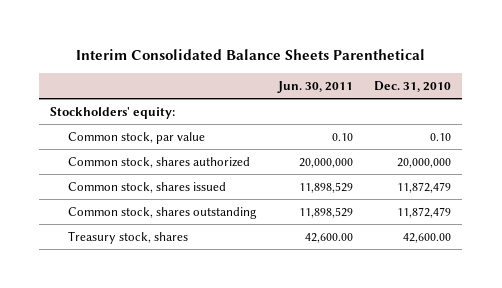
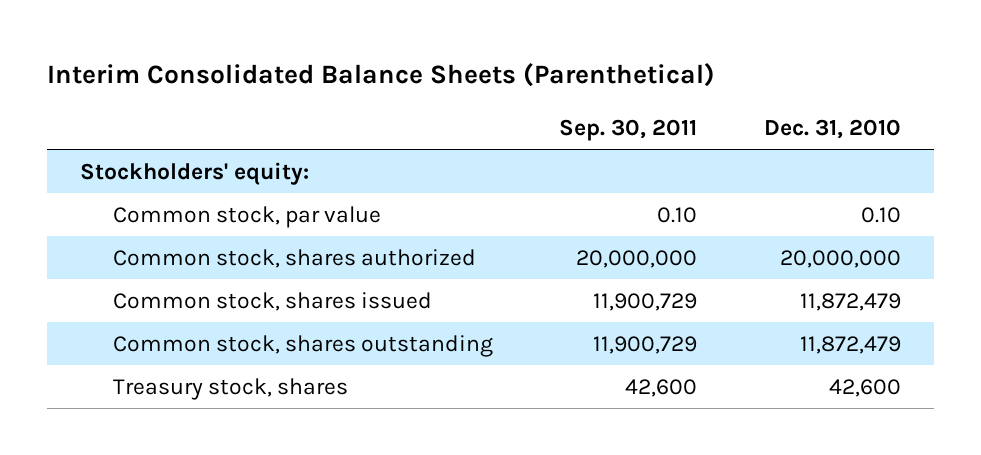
[75,48,425,60] Interim Consolidated Balance Sheets Parenthetical -> [47,62,716,87] Interim Consolidated Balance Sheets (Parenthetical)
[276,81,353,94] Jun. 30, 2011 -> none
none -> [559,118,698,141] Sep. 30, 2011
[403,232,452,243] 42,600.00 -> [828,378,901,397] 42,600

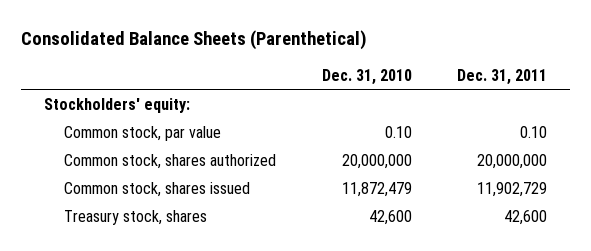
[47,62,716,87] Interim Consolidated Balance Sheets (Parenthetical) -> [20,30,367,51] Consolidated Balance Sheets (Parenthetical)
[559,118,698,141] Sep. 30, 2011 -> none
none -> [457,68,548,85] Dec. 31, 2011
[112,334,493,357] Common stock, shares outstanding -> none

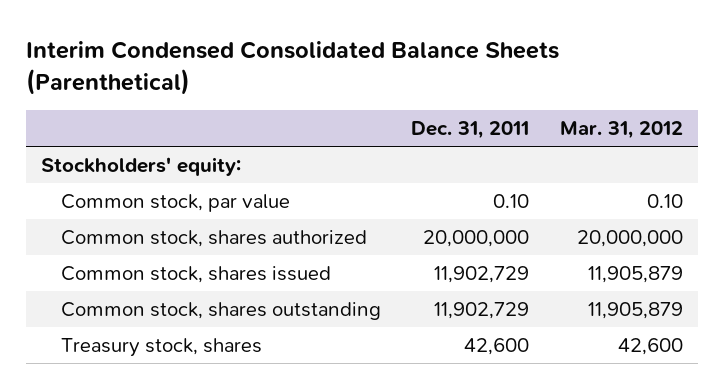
[20,30,367,51] Consolidated Balance Sheets (Parenthetical) -> [26,41,560,95] Interim Condensed Consolidated Balance Sheets (Parenthetical)
[321,68,412,85] Dec. 31, 2010 -> none
none -> [559,121,683,140] Mar. 31, 2012
none -> [60,301,381,320] Common stock, shares outstanding

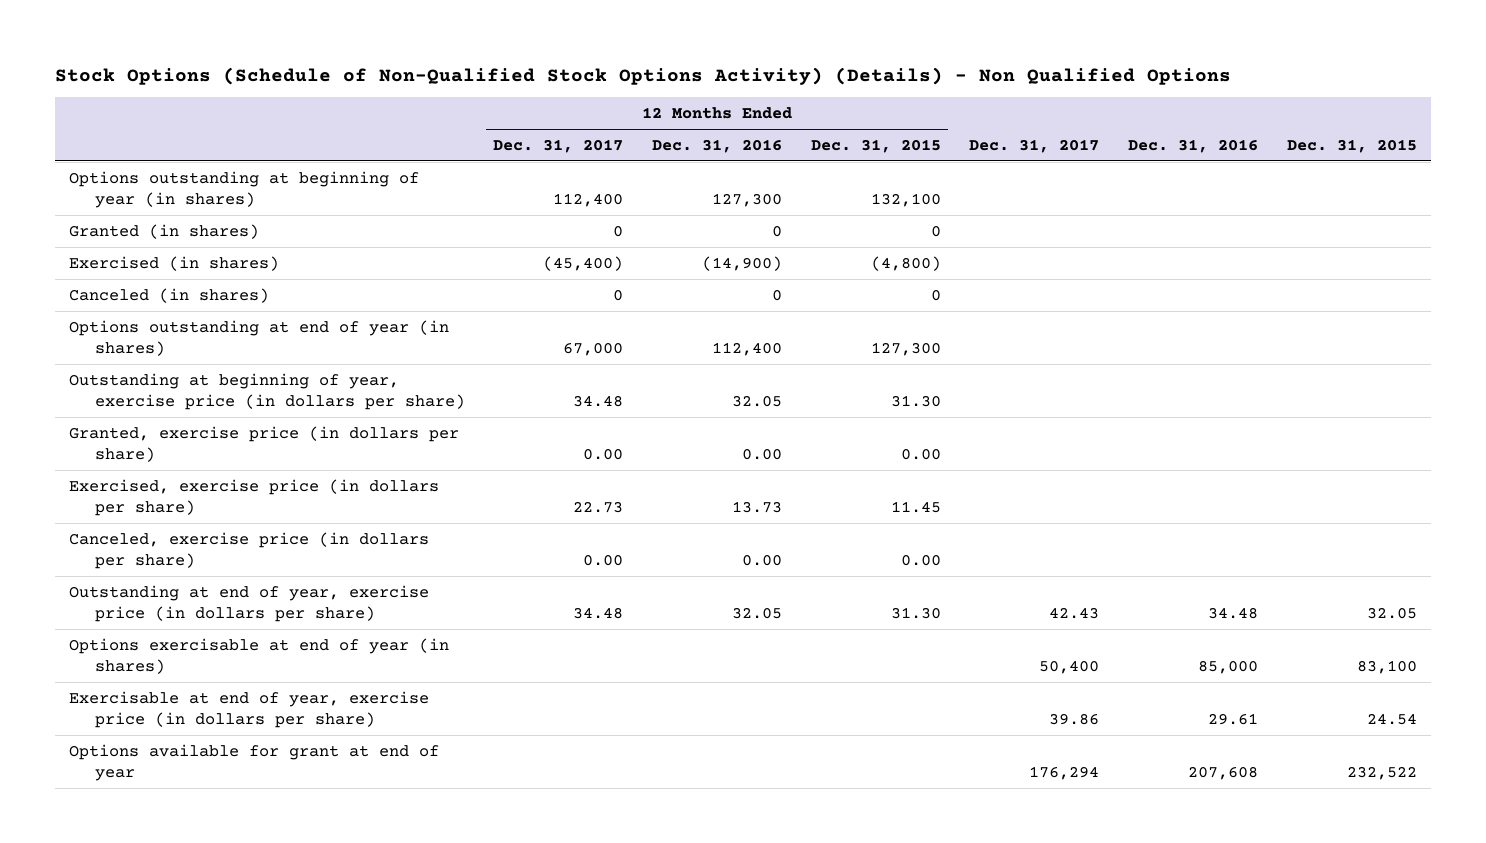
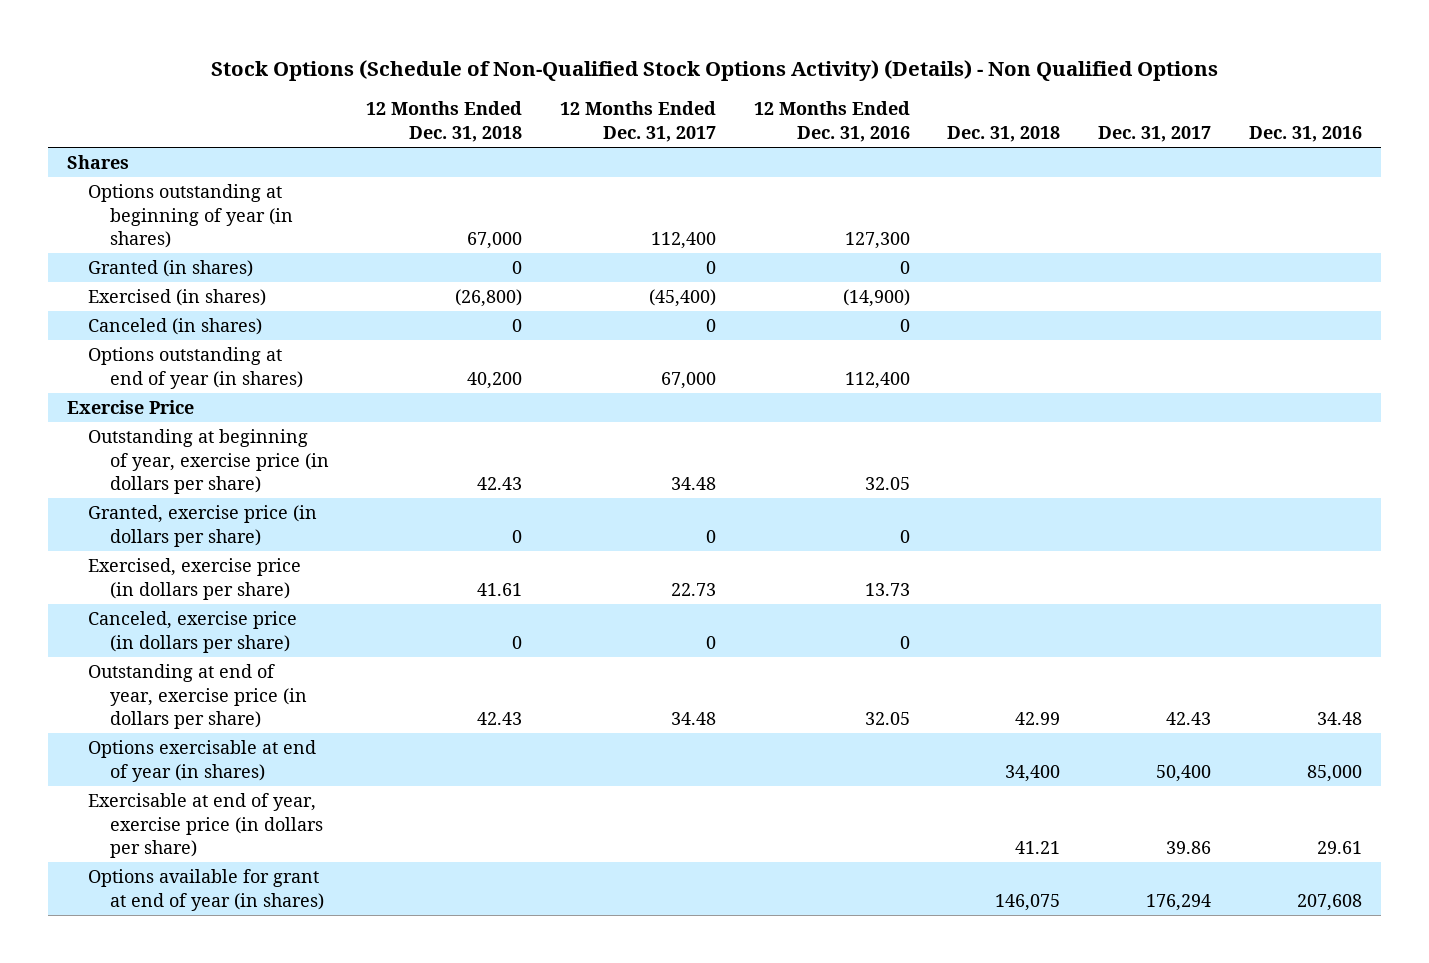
[810,138,941,153] Dec. 31, 2015 -> none
[1286,138,1417,153] Dec. 31, 2015 -> none
none -> [366,101,523,142] 12 Months Ended Dec. 31, 2018
none -> [947,125,1061,142] Dec. 31, 2018
none -> [67,155,130,170] Shares
none -> [67,400,195,415] Exercise Price
[583,448,624,461] 0.00 -> [705,529,716,543] 0
[741,448,782,461] 0.00 -> [899,529,910,543] 0
[583,554,624,567] 0.00 -> [705,635,716,649] 0
[741,554,782,567] 0.00 -> [899,635,910,649] 0
[68,743,439,782] Options available for grant at end of year -> [88,869,324,911] Options available for grant at end of year (in shares)

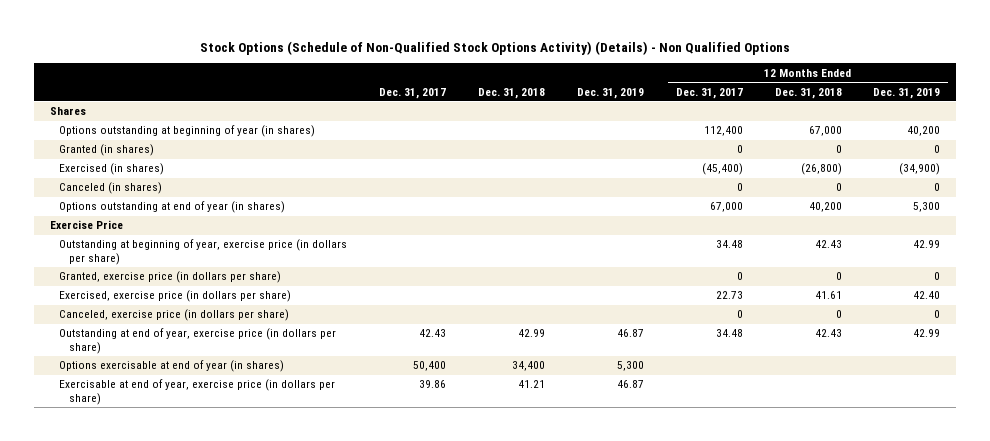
[753,101,910,142] 12 Months Ended Dec. 31, 2016 -> none
[1248,125,1362,142] Dec. 31, 2016 -> none
none -> [576,87,644,99] Dec. 31, 2019
none -> [873,87,941,99] Dec. 31, 2019
[88,869,324,911] Options available for grant at end of year (in shares) -> none

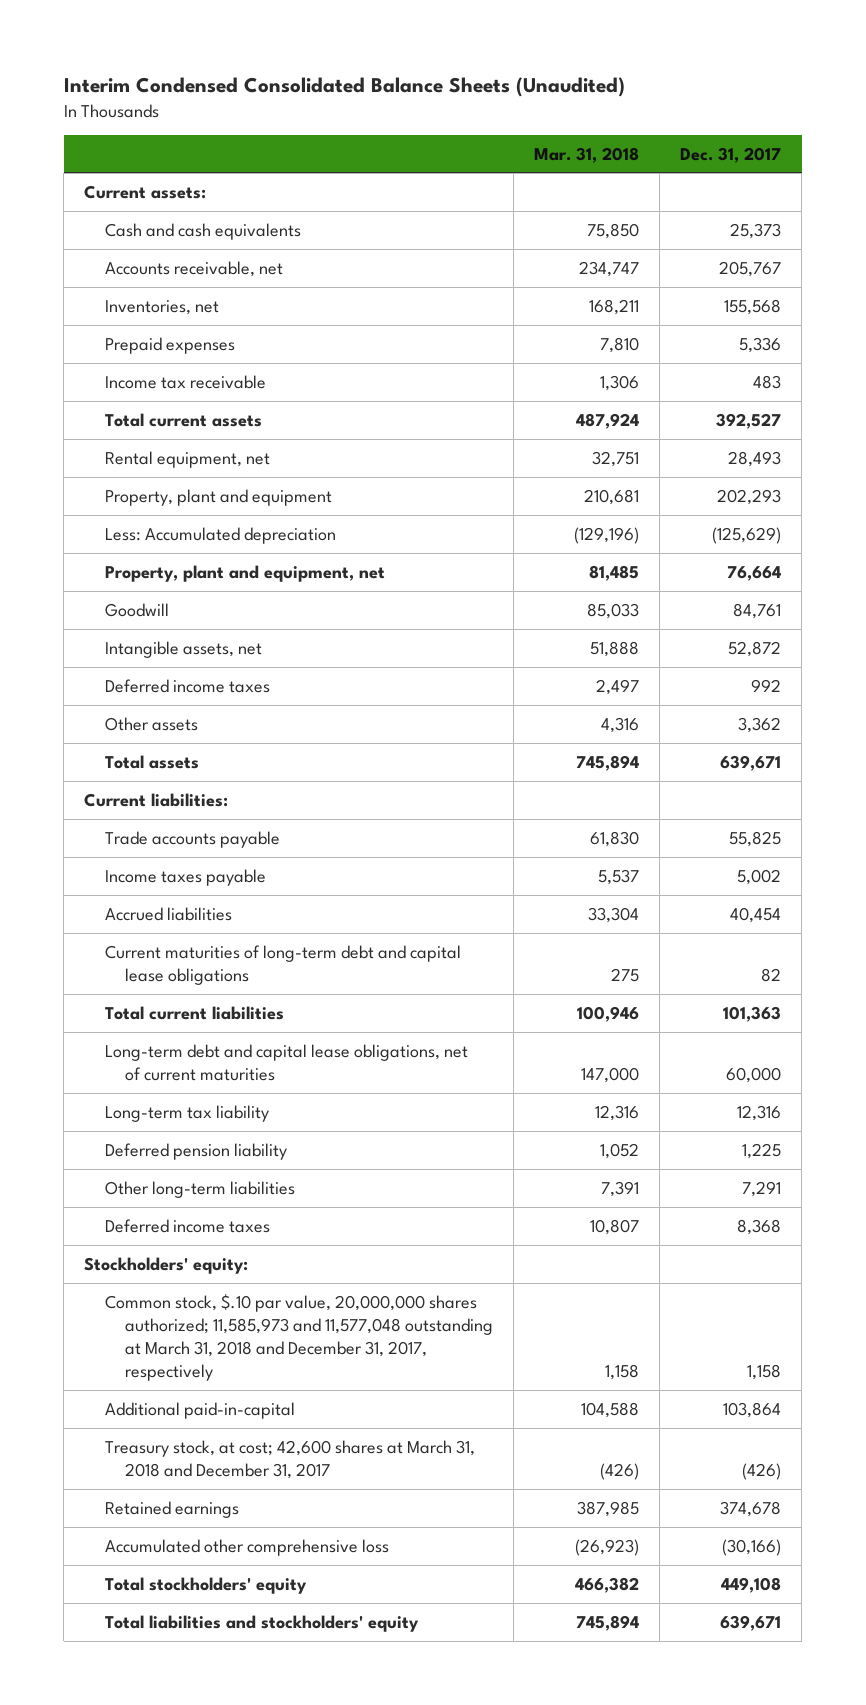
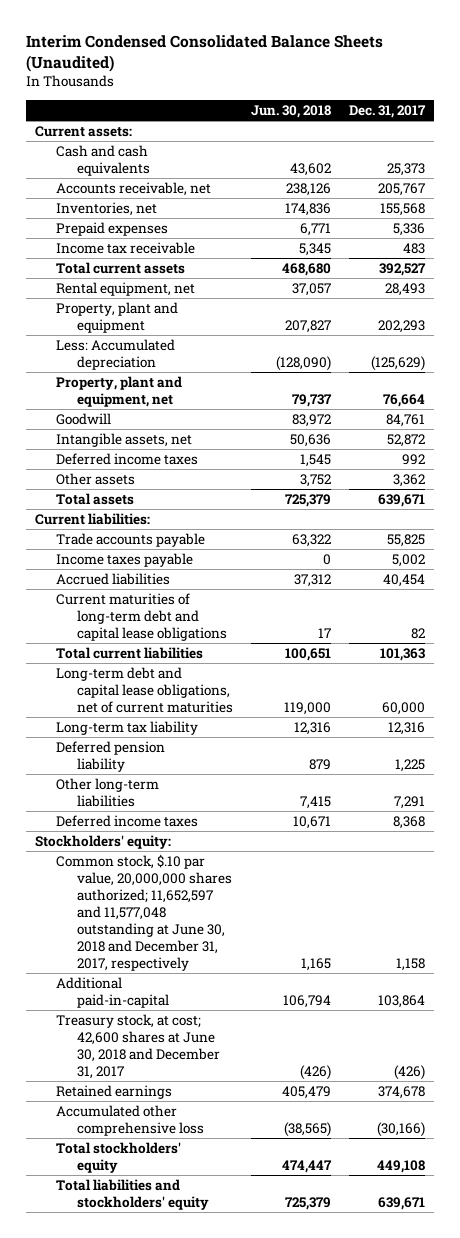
[534,146,640,163] Mar. 31, 2018 -> none
none -> [250,104,331,118] Jun. 30, 2018
[104,1293,493,1382] Common stock, $.10 par value, 20,000,000 shares authorized; 11,585,973 and 11,577,048 outstanding at March 31, 2018 and December 31, 2017, respectively -> [56,854,232,971] Common stock, $.10 par value, 20,000,000 shares authorized; 11,652,597 and 11,577,048 outstanding at June 30, 2018 and December 31, 2017, respectively
[104,1439,475,1479] Treasury stock, at cost; 42,600 shares at March 31, 2018 and December 31, 2017 -> [56,1014,220,1079] Treasury stock, at cost; 42,600 shares at June 30, 2018 and December 31, 2017

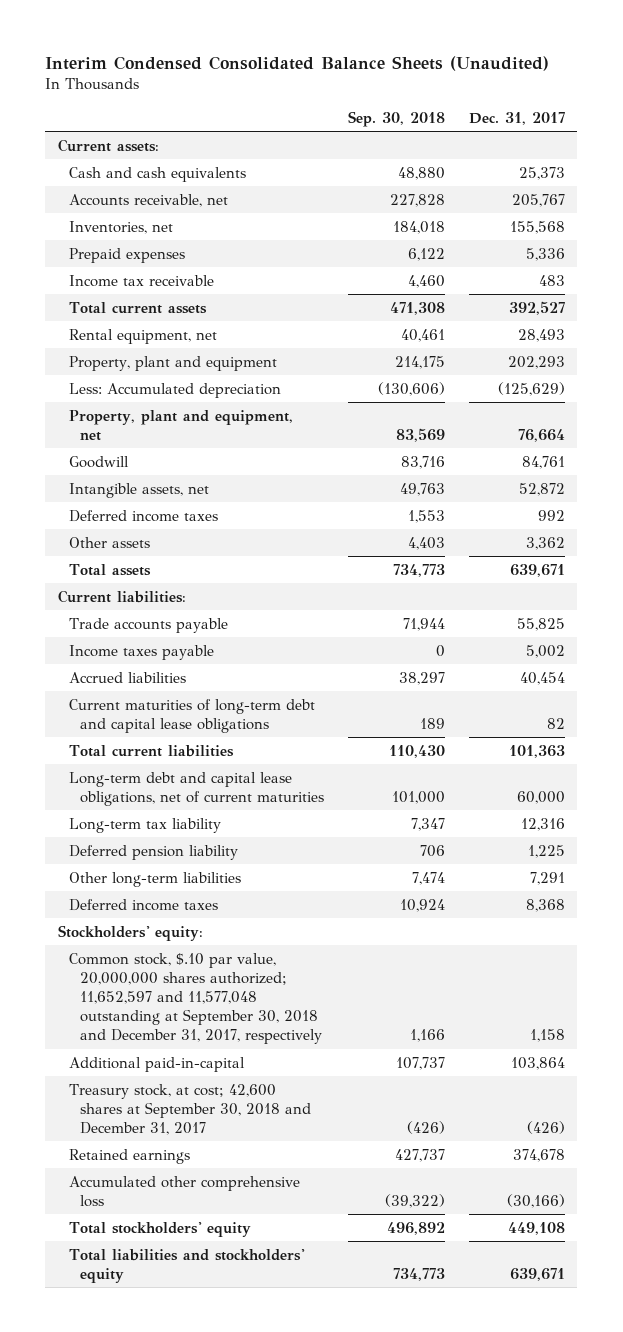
[250,104,331,118] Jun. 30, 2018 -> none
none -> [348,111,446,128] Sep. 30, 2018
[56,854,232,971] Common stock, $.10 par value, 20,000,000 shares authorized; 11,652,597 and 11,577,048 outstanding at June 30, 2018 and December 31, 2017, respectively -> [68,952,323,1045] Common stock, $.10 par value, 20,000,000 shares authorized; 11,652,597 and 11,577,048 outstanding at September 30, 2018 and December 31, 2017, respectively
[56,1014,220,1079] Treasury stock, at cost; 42,600 shares at June 30, 2018 and December 31, 2017 -> [68,1083,312,1135] Treasury stock, at cost; 42,600 shares at September 30, 2018 and December 31, 2017

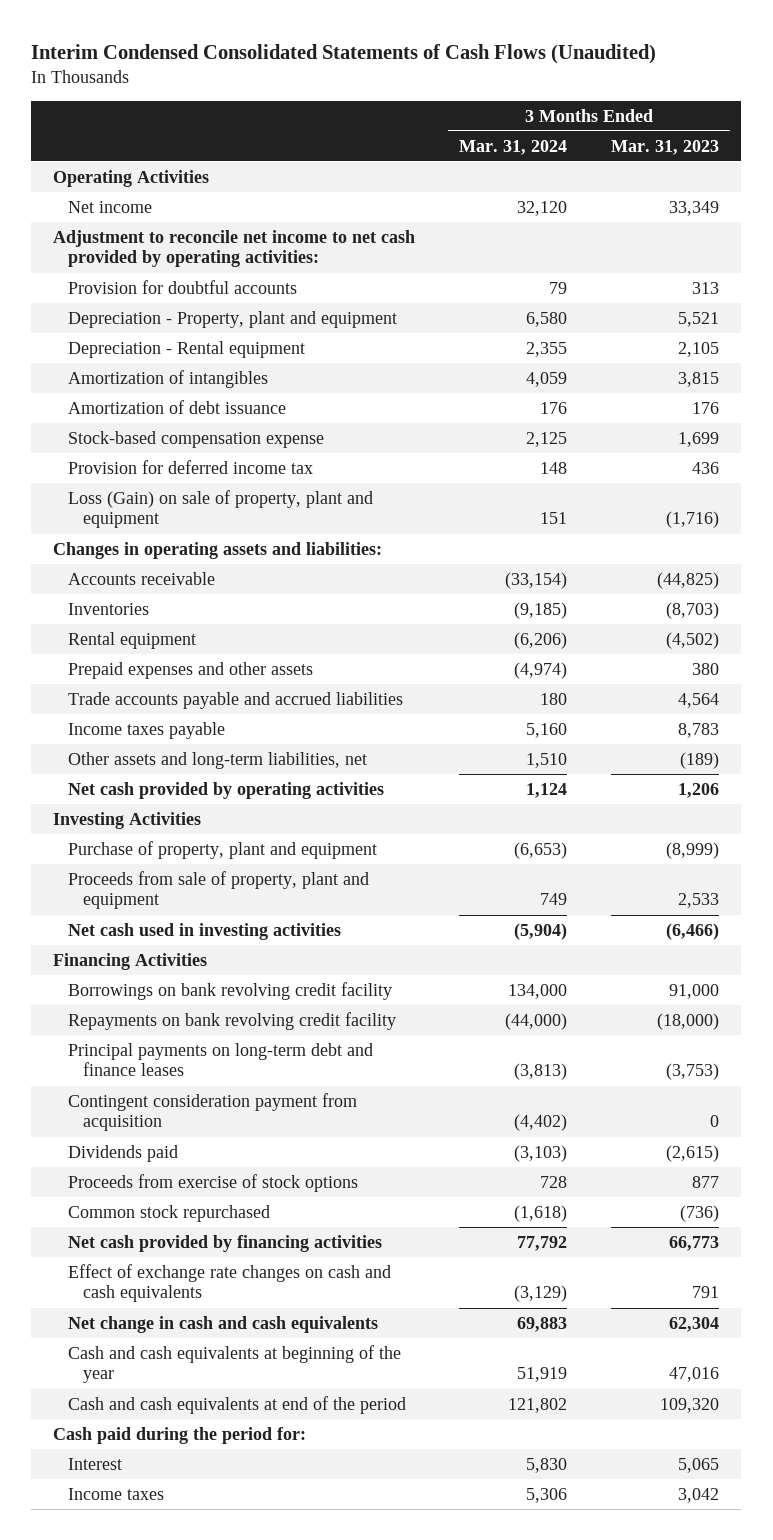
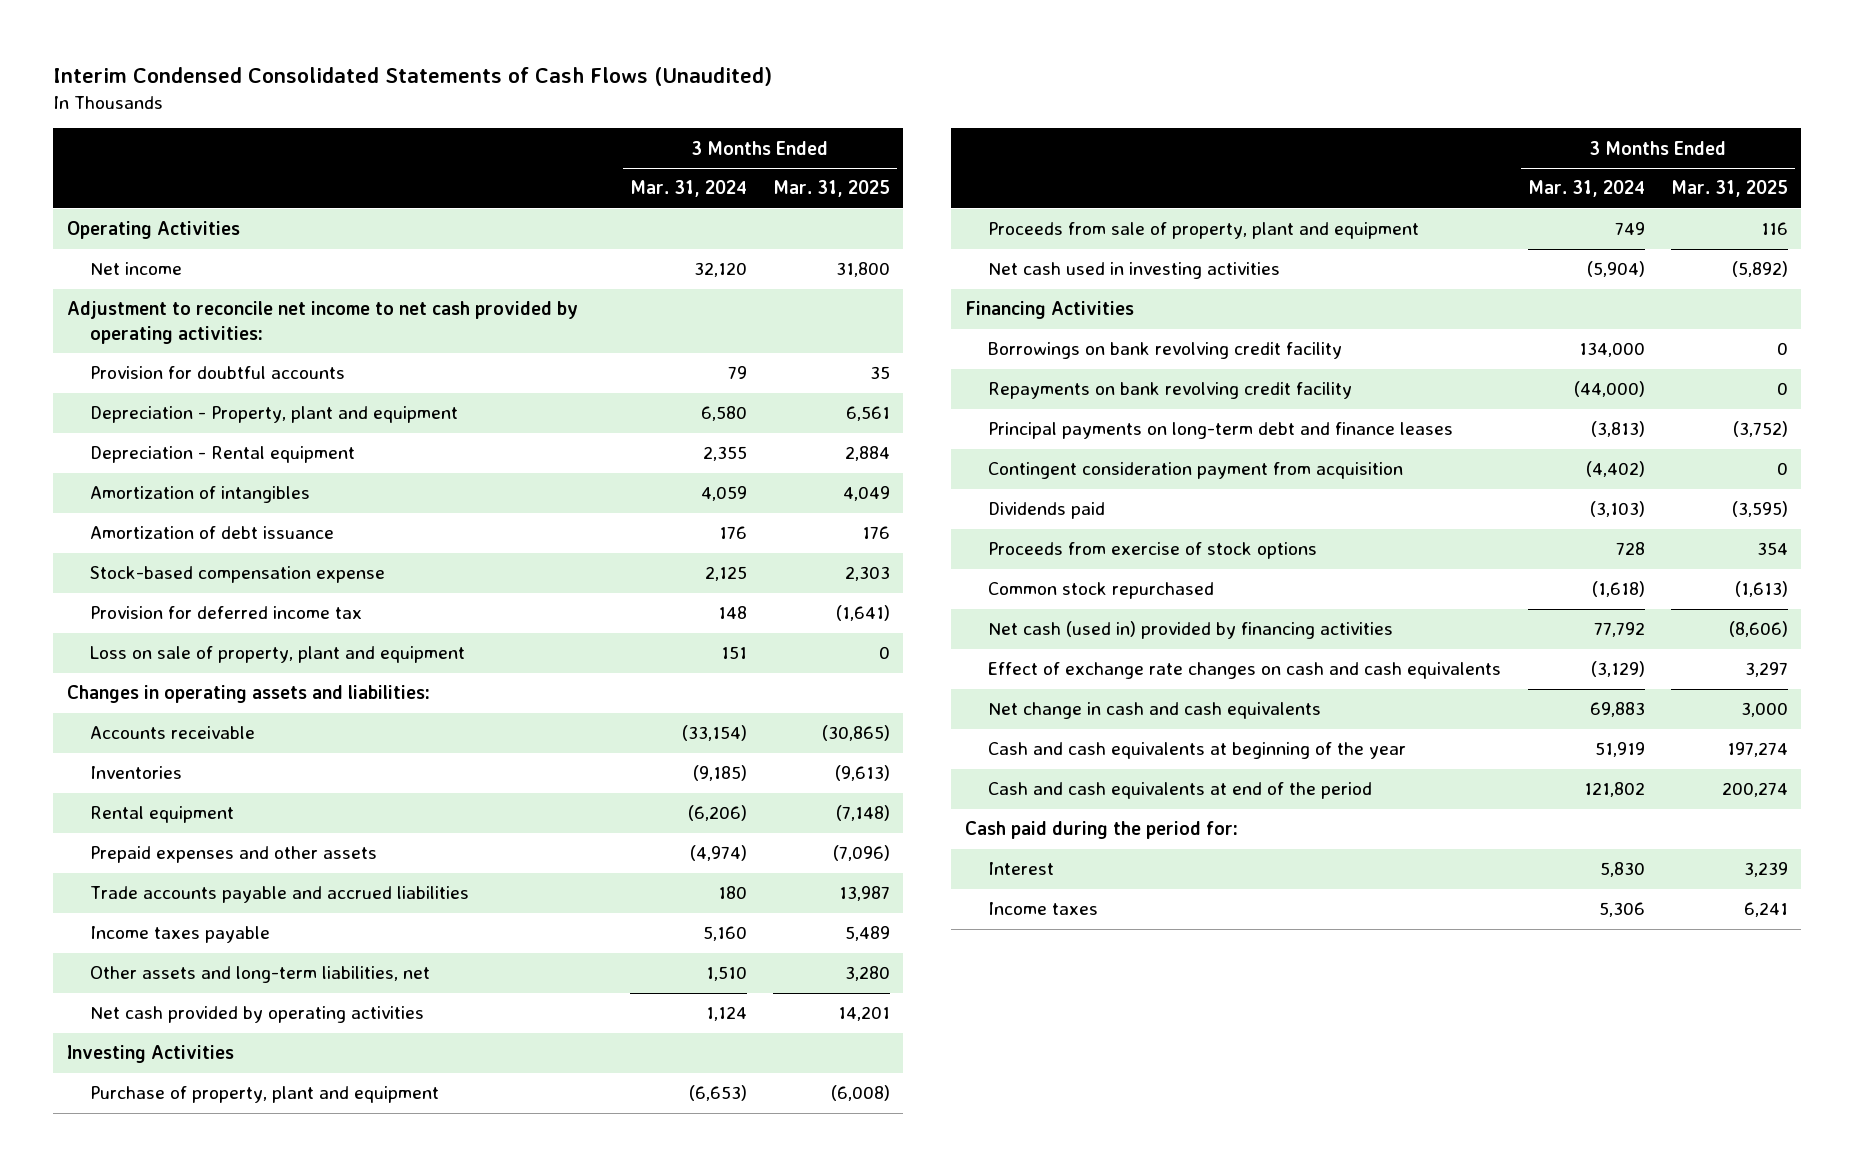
[611,139,720,155] Mar. 31, 2023 -> none
none -> [773,180,891,198] Mar. 31, 2025
[68,489,374,529] Loss (Gain) on sale of property, plant and equipment -> [90,646,466,664] Loss on sale of property, plant and equipment
[68,1234,383,1252] Net cash provided by financing activities -> [988,621,1394,640] Net cash (used in) provided by financing activities

